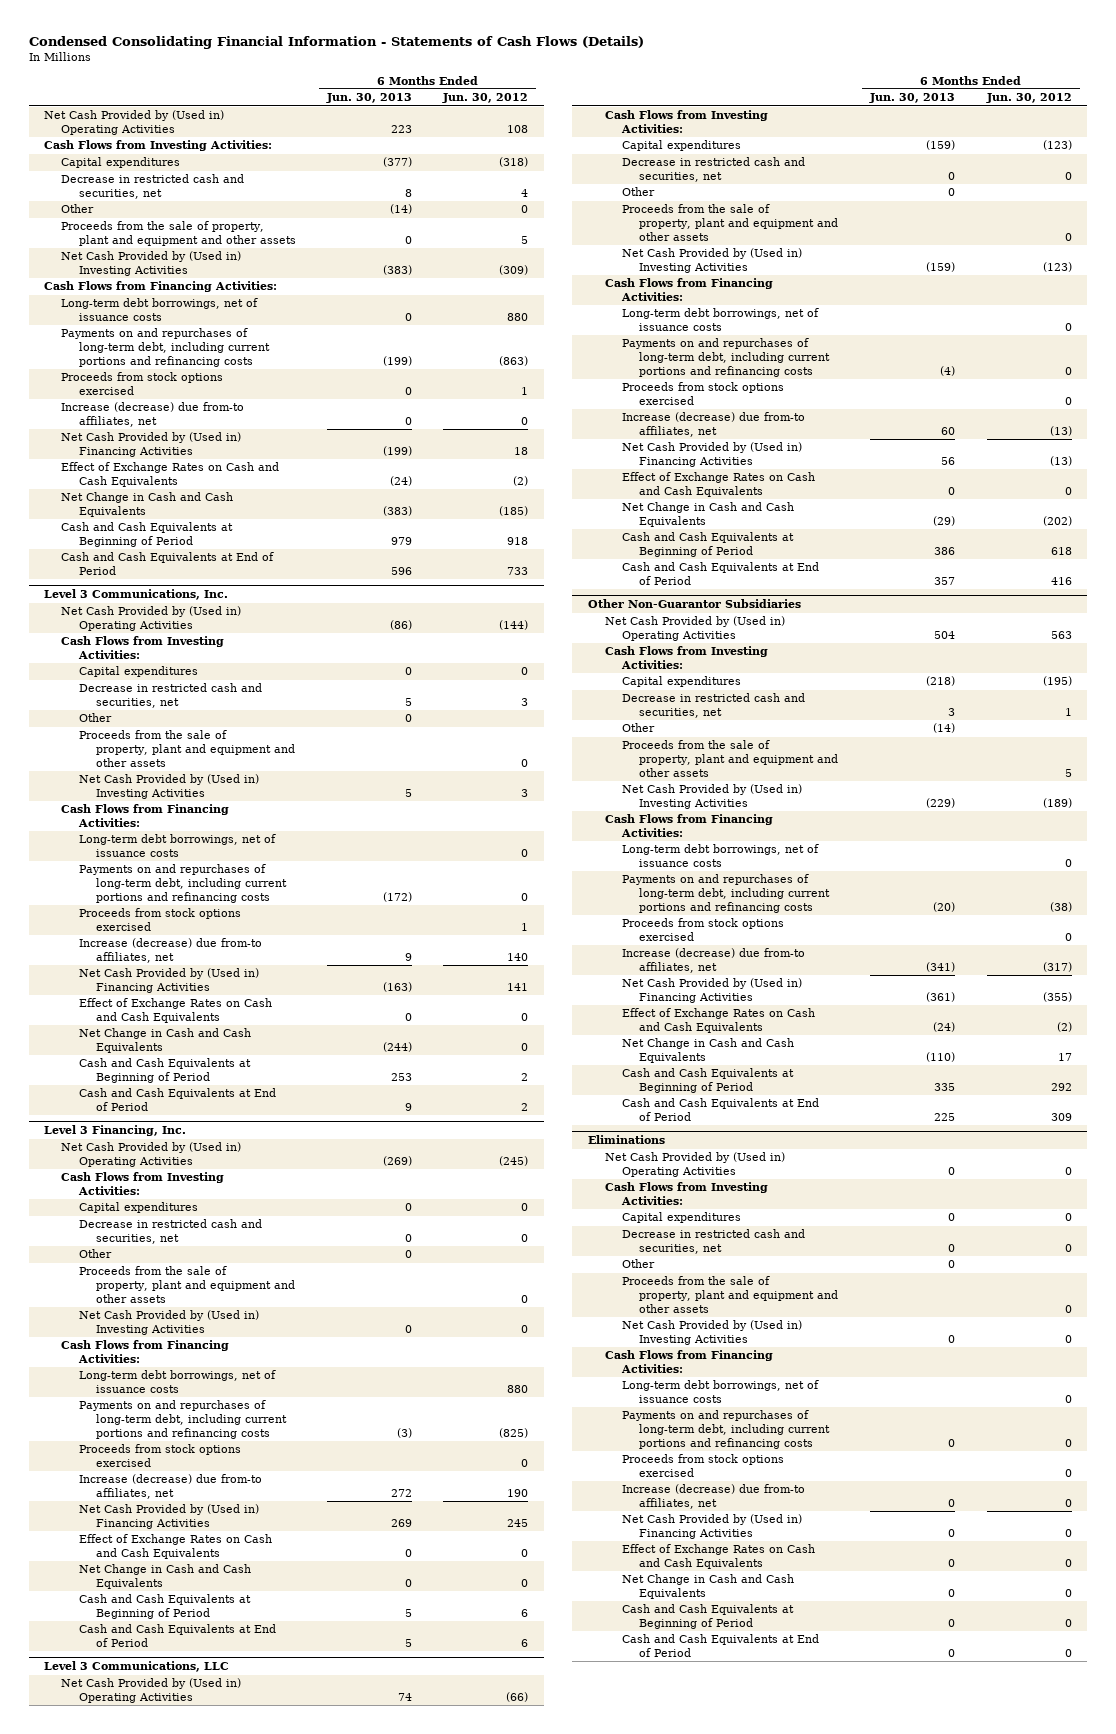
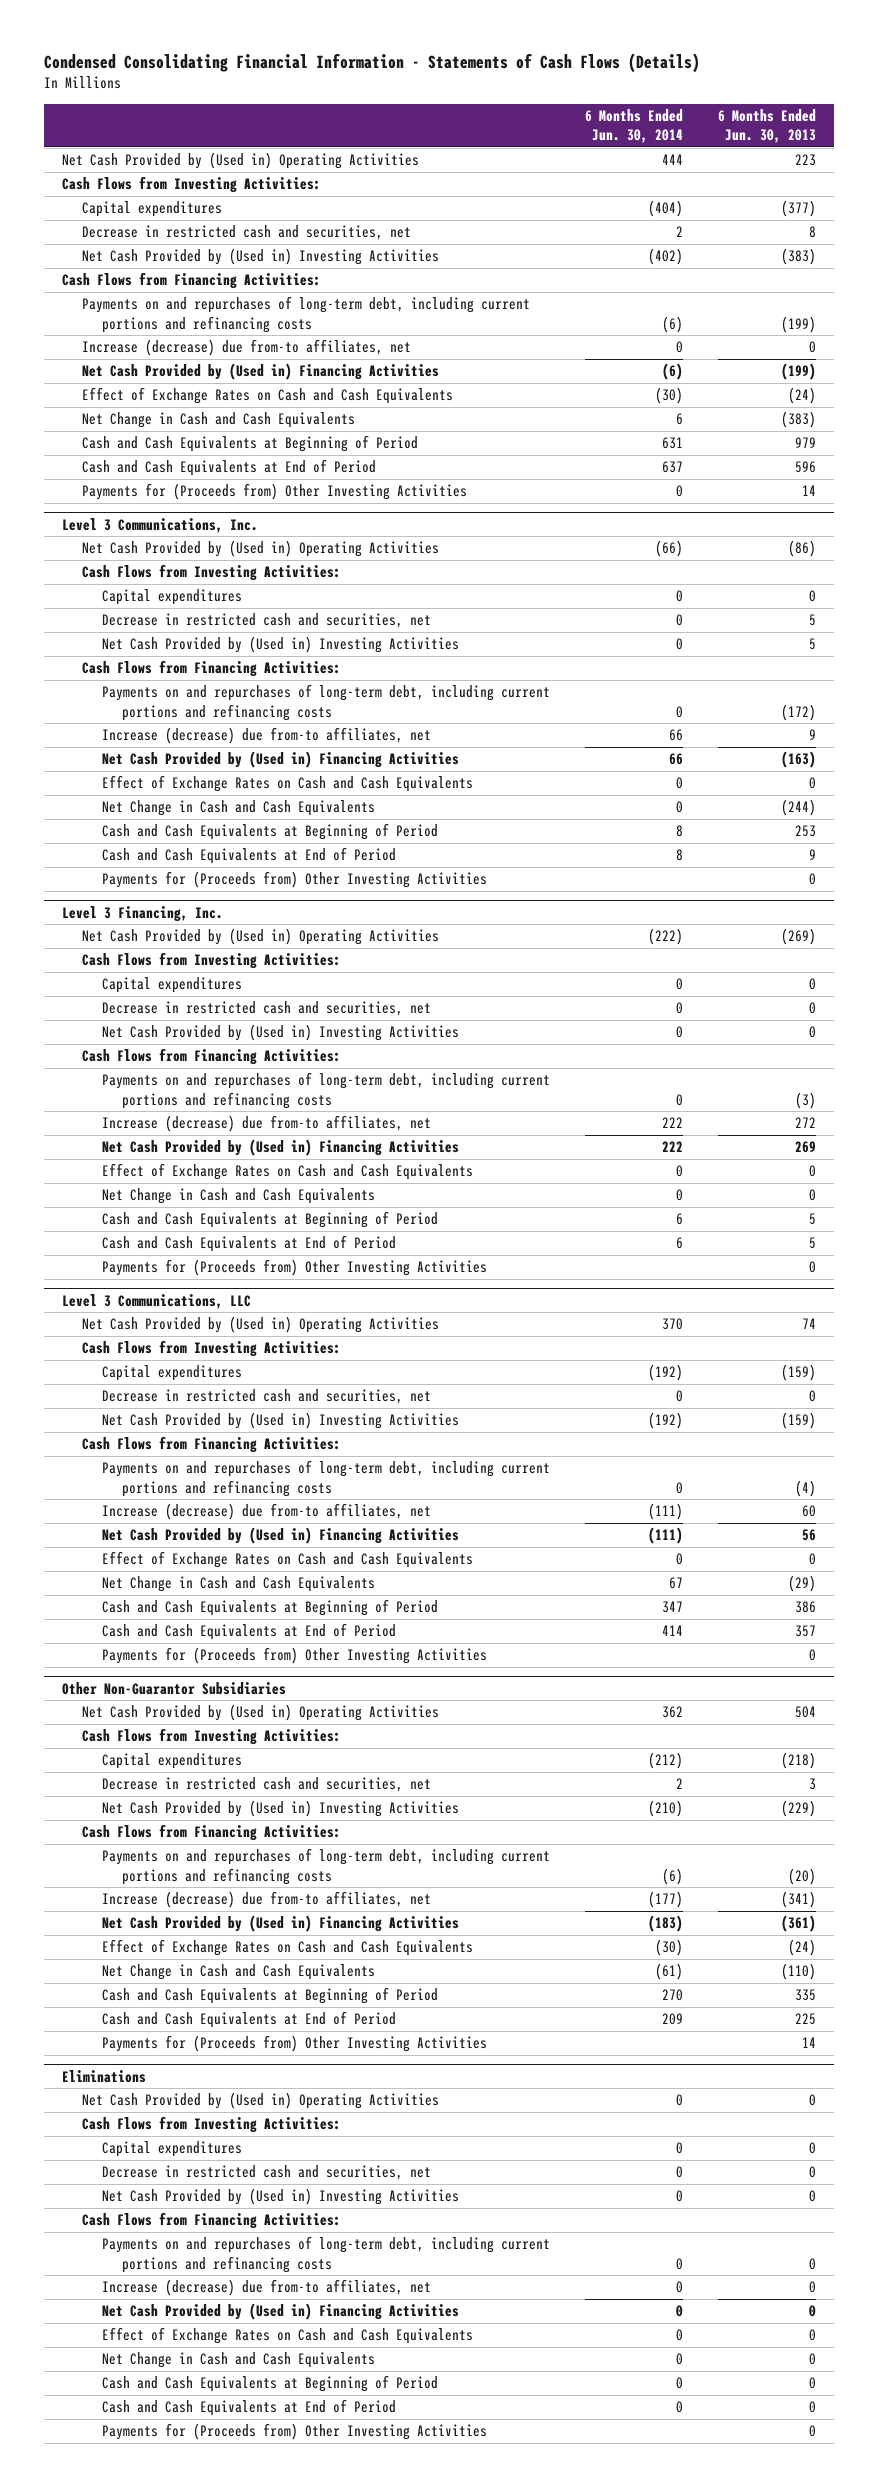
[442,93,529,104] Jun. 30, 2012 -> none
none -> [584,108,683,144] 6 Months Ended Jun. 30, 2014
[61,204,95,214] Other -> none
[61,221,296,247] Proceeds from the sale of property, plant and equipment and other assets -> none
[61,298,259,322] Long-term debt borrowings, net of issuance costs -> none
[61,372,224,396] Proceeds from stock options exercised -> none
none -> [81,483,467,501] Payments for (Proceeds from) Other Investing Activities
[78,713,112,723] Other -> none
[78,730,295,767] Proceeds from the sale of property, plant and equipment and other assets -> none
[78,834,276,858] Long-term debt borrowings, net of issuance costs -> none
[78,908,241,932] Proceeds from stock options exercised -> none
none -> [101,871,487,889] Payments for (Proceeds from) Other Investing Activities
[78,1249,112,1259] Other -> none
[78,1266,295,1303] Proceeds from the sale of property, plant and equipment and other assets -> none
[78,1370,276,1394] Long-term debt borrowings, net of issuance costs -> none
[78,1444,241,1468] Proceeds from stock options exercised -> none
none -> [101,1259,487,1277] Payments for (Proceeds from) Other Investing Activities
[621,187,655,197] Other -> none
[621,204,839,241] Proceeds from the sale of property, plant and equipment and other assets -> none
[621,308,819,332] Long-term debt borrowings, net of issuance costs -> none
[621,382,784,406] Proceeds from stock options exercised -> none
none -> [101,1647,487,1665] Payments for (Proceeds from) Other Investing Activities
[621,723,655,733] Other -> none
[621,740,839,777] Proceeds from the sale of property, plant and equipment and other assets -> none
[621,844,819,868] Long-term debt borrowings, net of issuance costs -> none
[621,918,784,942] Proceeds from stock options exercised -> none
none -> [101,2035,487,2053] Payments for (Proceeds from) Other Investing Activities
[621,1259,655,1269] Other -> none
[621,1276,839,1313] Proceeds from the sale of property, plant and equipment and other assets -> none
[621,1380,819,1404] Long-term debt borrowings, net of issuance costs -> none
[621,1454,784,1478] Proceeds from stock options exercised -> none
none -> [101,2423,487,2441] Payments for (Proceeds from) Other Investing Activities

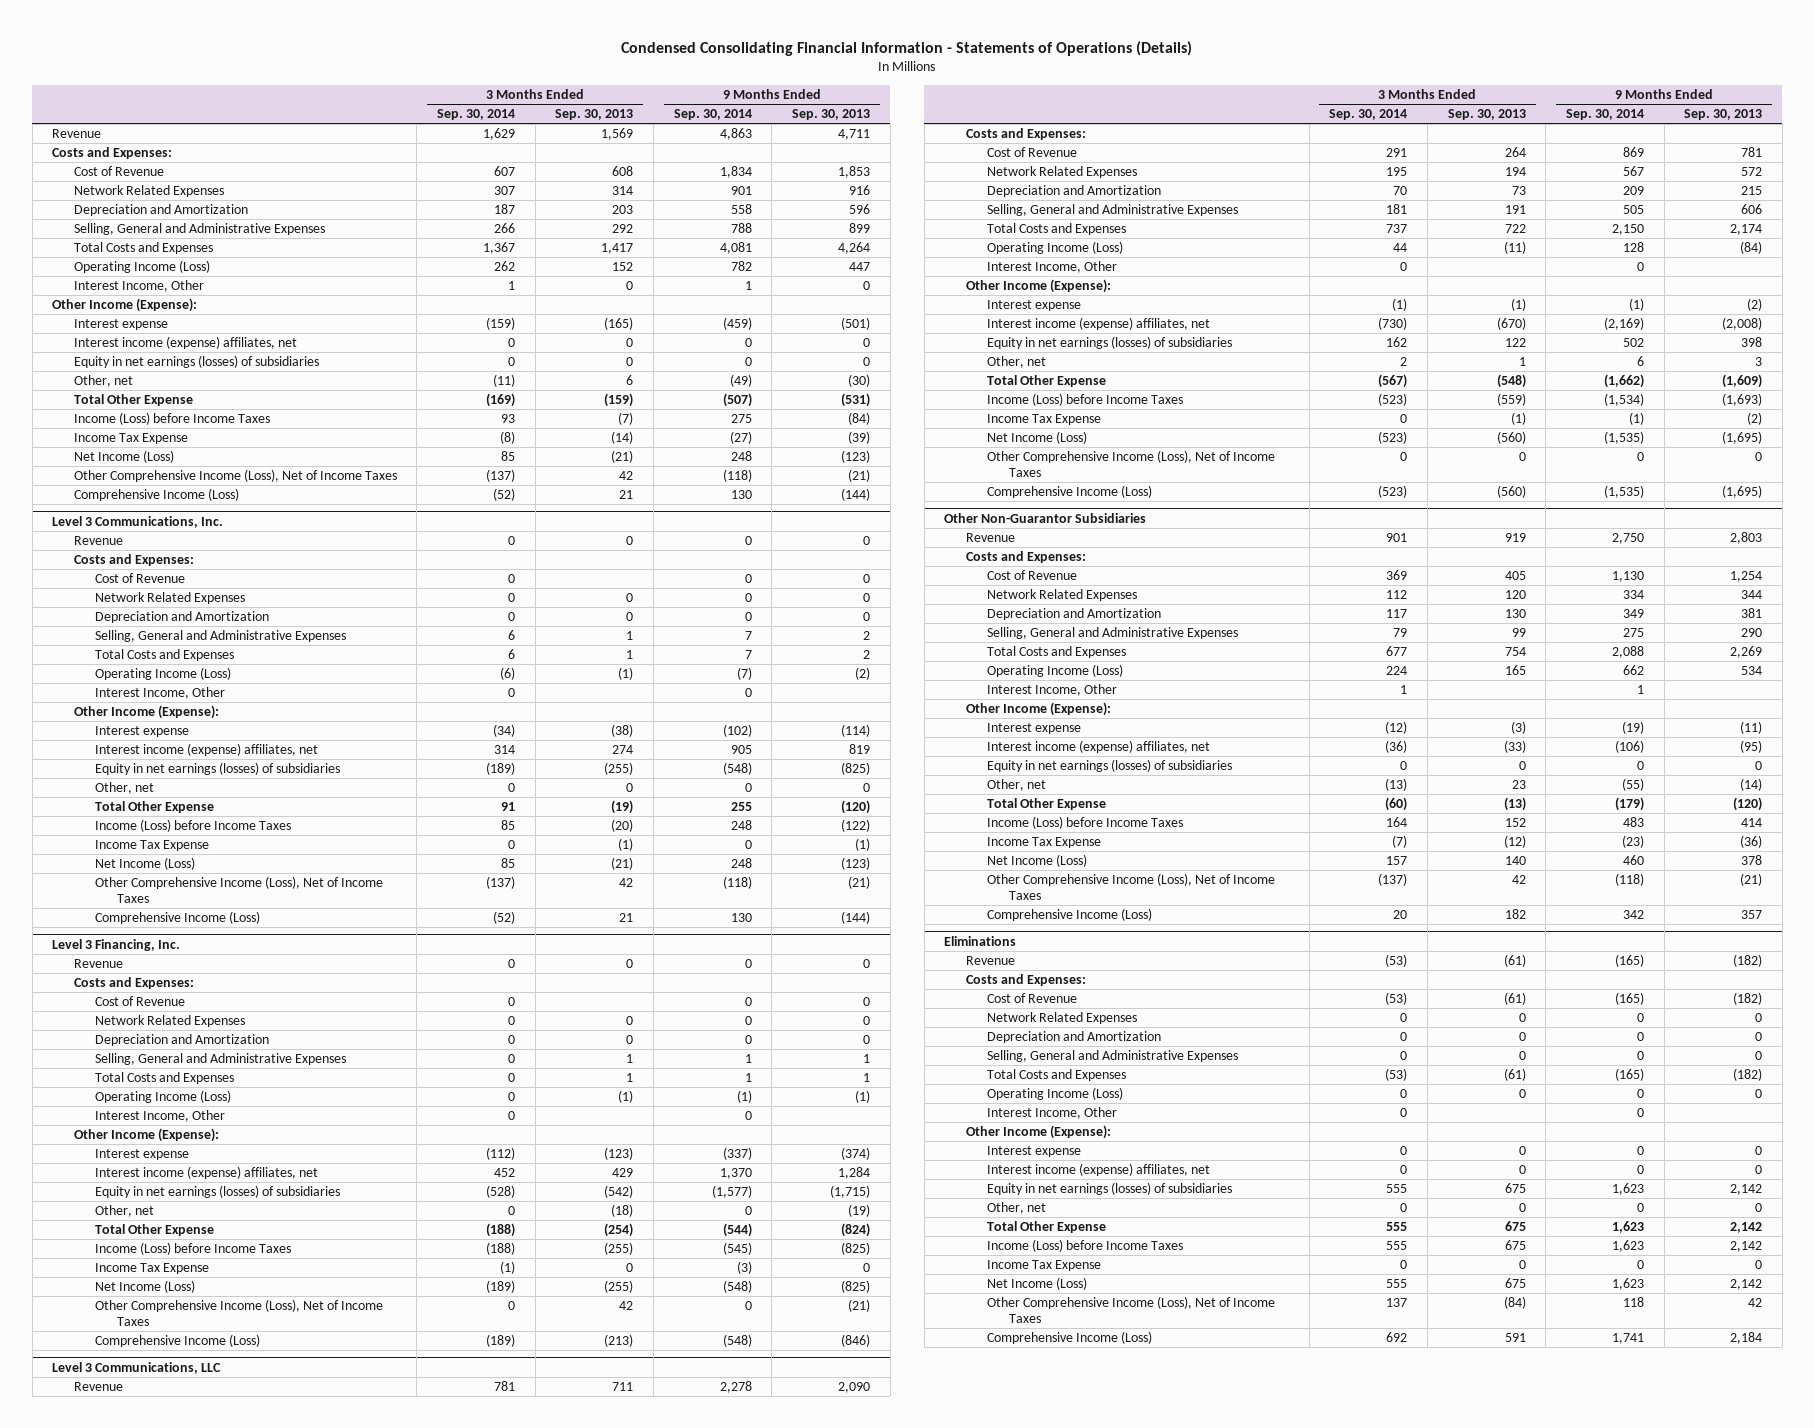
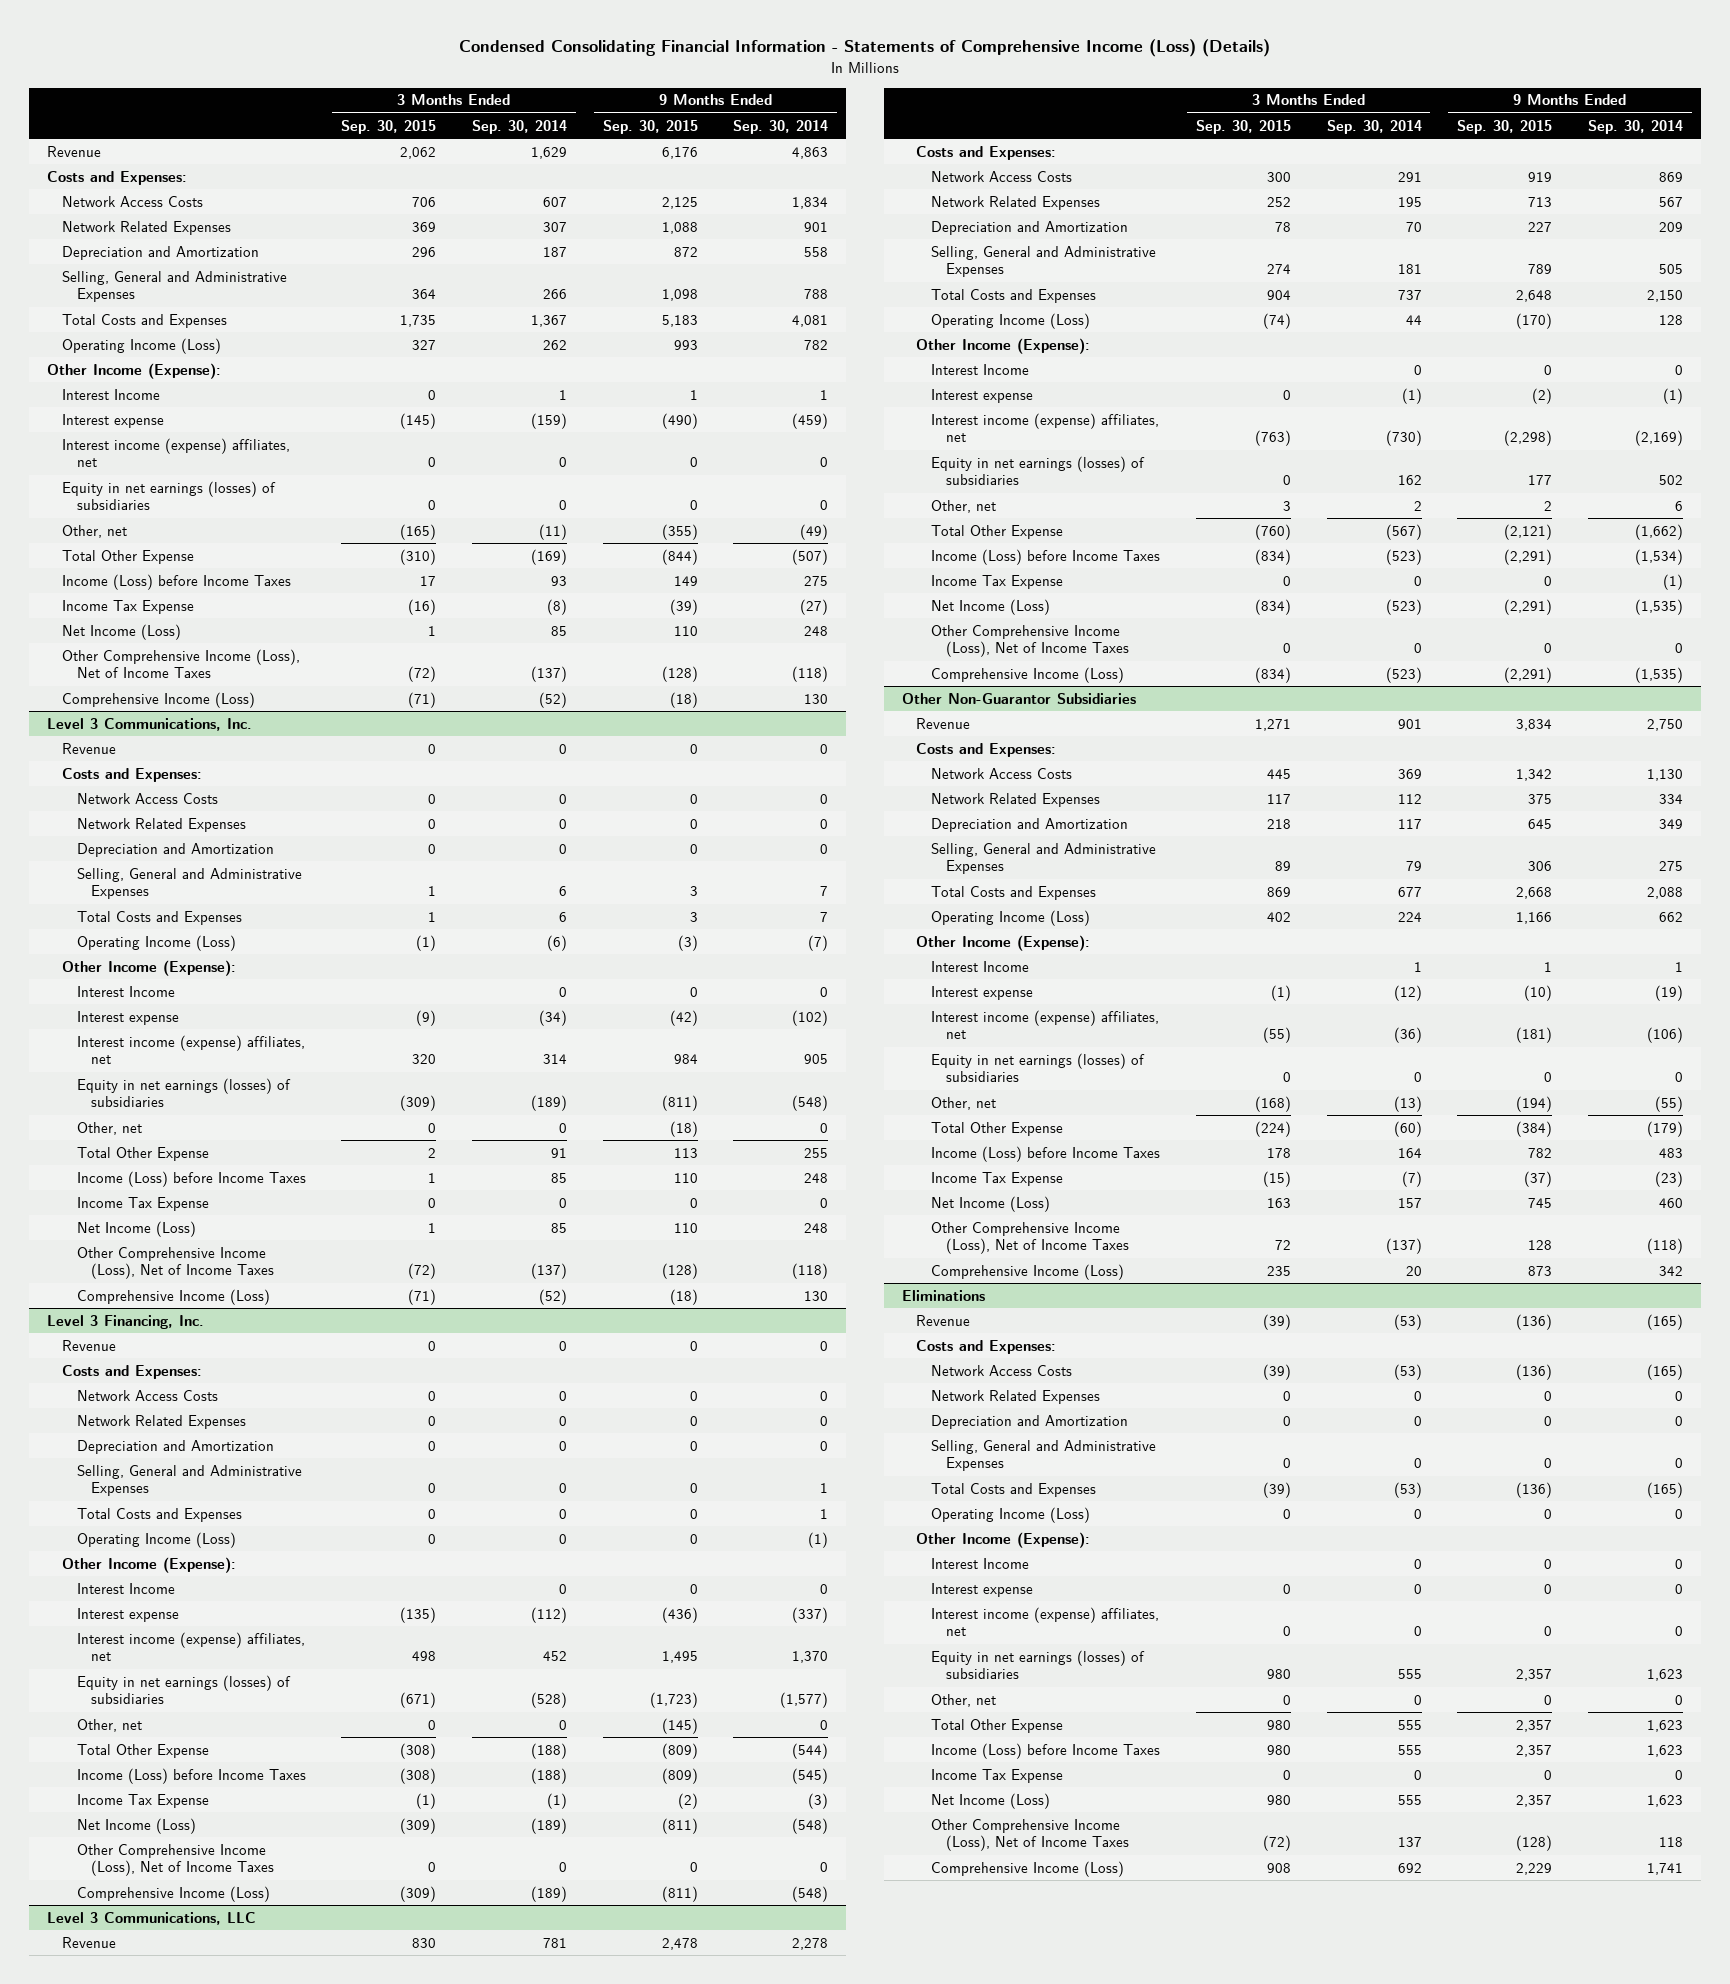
[621,41,1193,57] Condensed Consolidating Financial Information - Statements of Operations (Details) -> [458,39,1270,58] Condensed Consolidating Financial Information - Statements of Comprehensive Income (Loss) (Details)
[555,108,634,120] Sep. 30, 2013 -> none
[792,108,871,120] Sep. 30, 2013 -> none
none -> [341,119,437,134] Sep. 30, 2015
none -> [602,119,698,134] Sep. 30, 2015
[73,165,164,176] Cost of Revenue -> [61,195,203,207] Network Access Costs
[73,279,204,292] Interest Income, Other -> none
none -> [61,388,160,400] Interest Income
[95,572,186,583] Cost of Revenue -> none
none -> [76,792,218,804] Network Access Costs
[95,686,226,699] Interest Income, Other -> none
none -> [76,985,175,997] Interest Income
[95,995,186,1006] Cost of Revenue -> none
none -> [76,1389,218,1401] Network Access Costs
[95,1109,226,1122] Interest Income, Other -> none
none -> [76,1582,175,1594] Interest Income
[987,146,1078,157] Cost of Revenue -> [931,170,1073,182] Network Access Costs
[987,260,1118,273] Interest Income, Other -> none
none -> [931,363,1030,375] Interest Income
[987,569,1078,580] Cost of Revenue -> [931,767,1073,779] Network Access Costs
[987,683,1118,696] Interest Income, Other -> none
none -> [931,960,1030,972] Interest Income
[987,992,1078,1003] Cost of Revenue -> [931,1364,1073,1376] Network Access Costs
[987,1106,1118,1119] Interest Income, Other -> none
none -> [931,1557,1030,1569] Interest Income

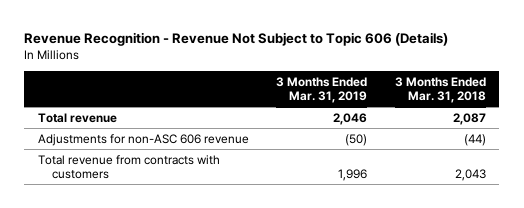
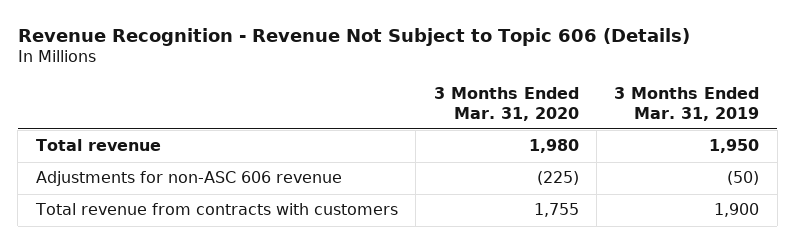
[394,76,486,103] 3 Months Ended Mar. 31, 2018 -> none
none -> [433,86,579,121] 3 Months Ended Mar. 31, 2020
[333,112,368,125] 2,046 -> [709,139,760,154] 1,950
[338,168,368,181] 1,996 -> [714,203,760,218] 1,900

